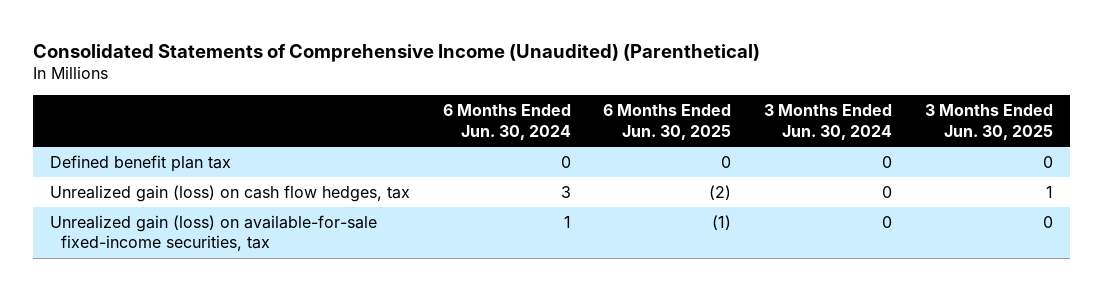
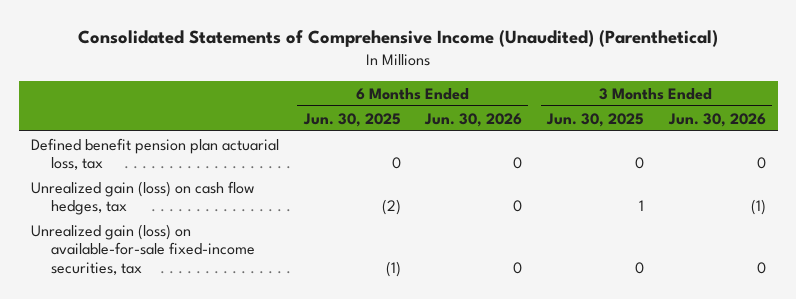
[442,104,571,140] 6 Months Ended Jun. 30, 2024 -> none
[764,104,893,140] 3 Months Ended Jun. 30, 2024 -> none
none -> [424,112,523,127] Jun. 30, 2026
none -> [667,112,766,127] Jun. 30, 2026
[49,155,231,173] Defined benefit plan tax -> [30,137,279,171] Defined benefit pension plan actuarial loss, tax

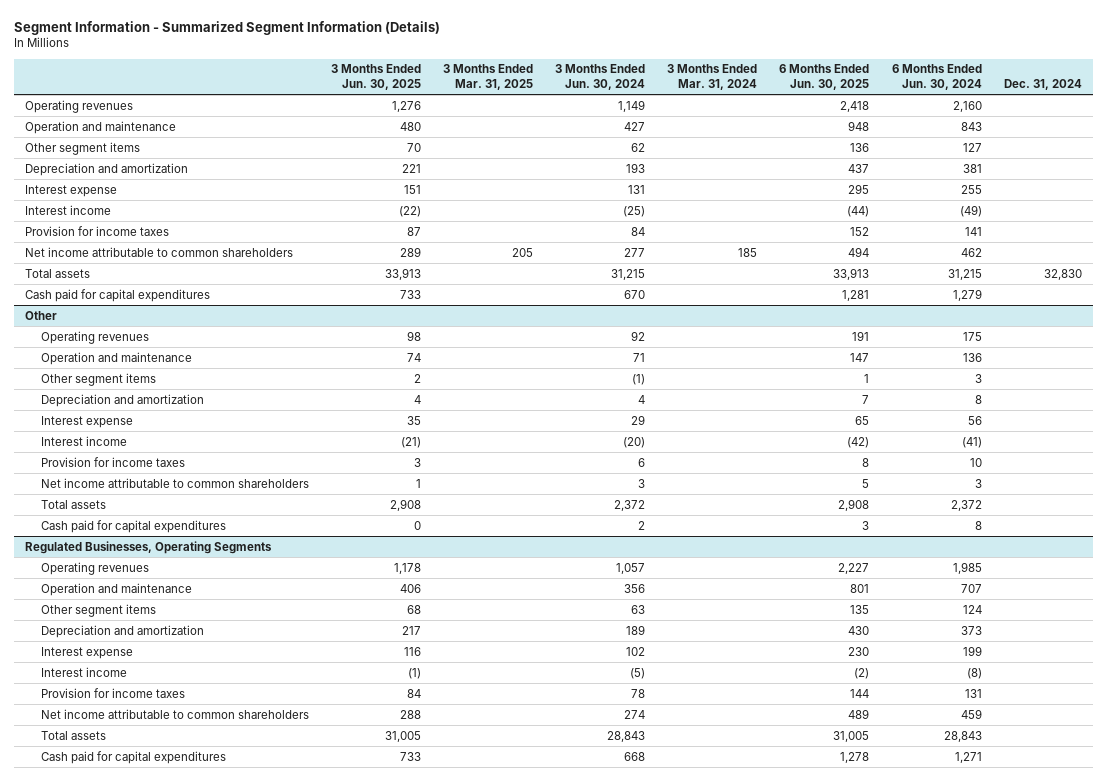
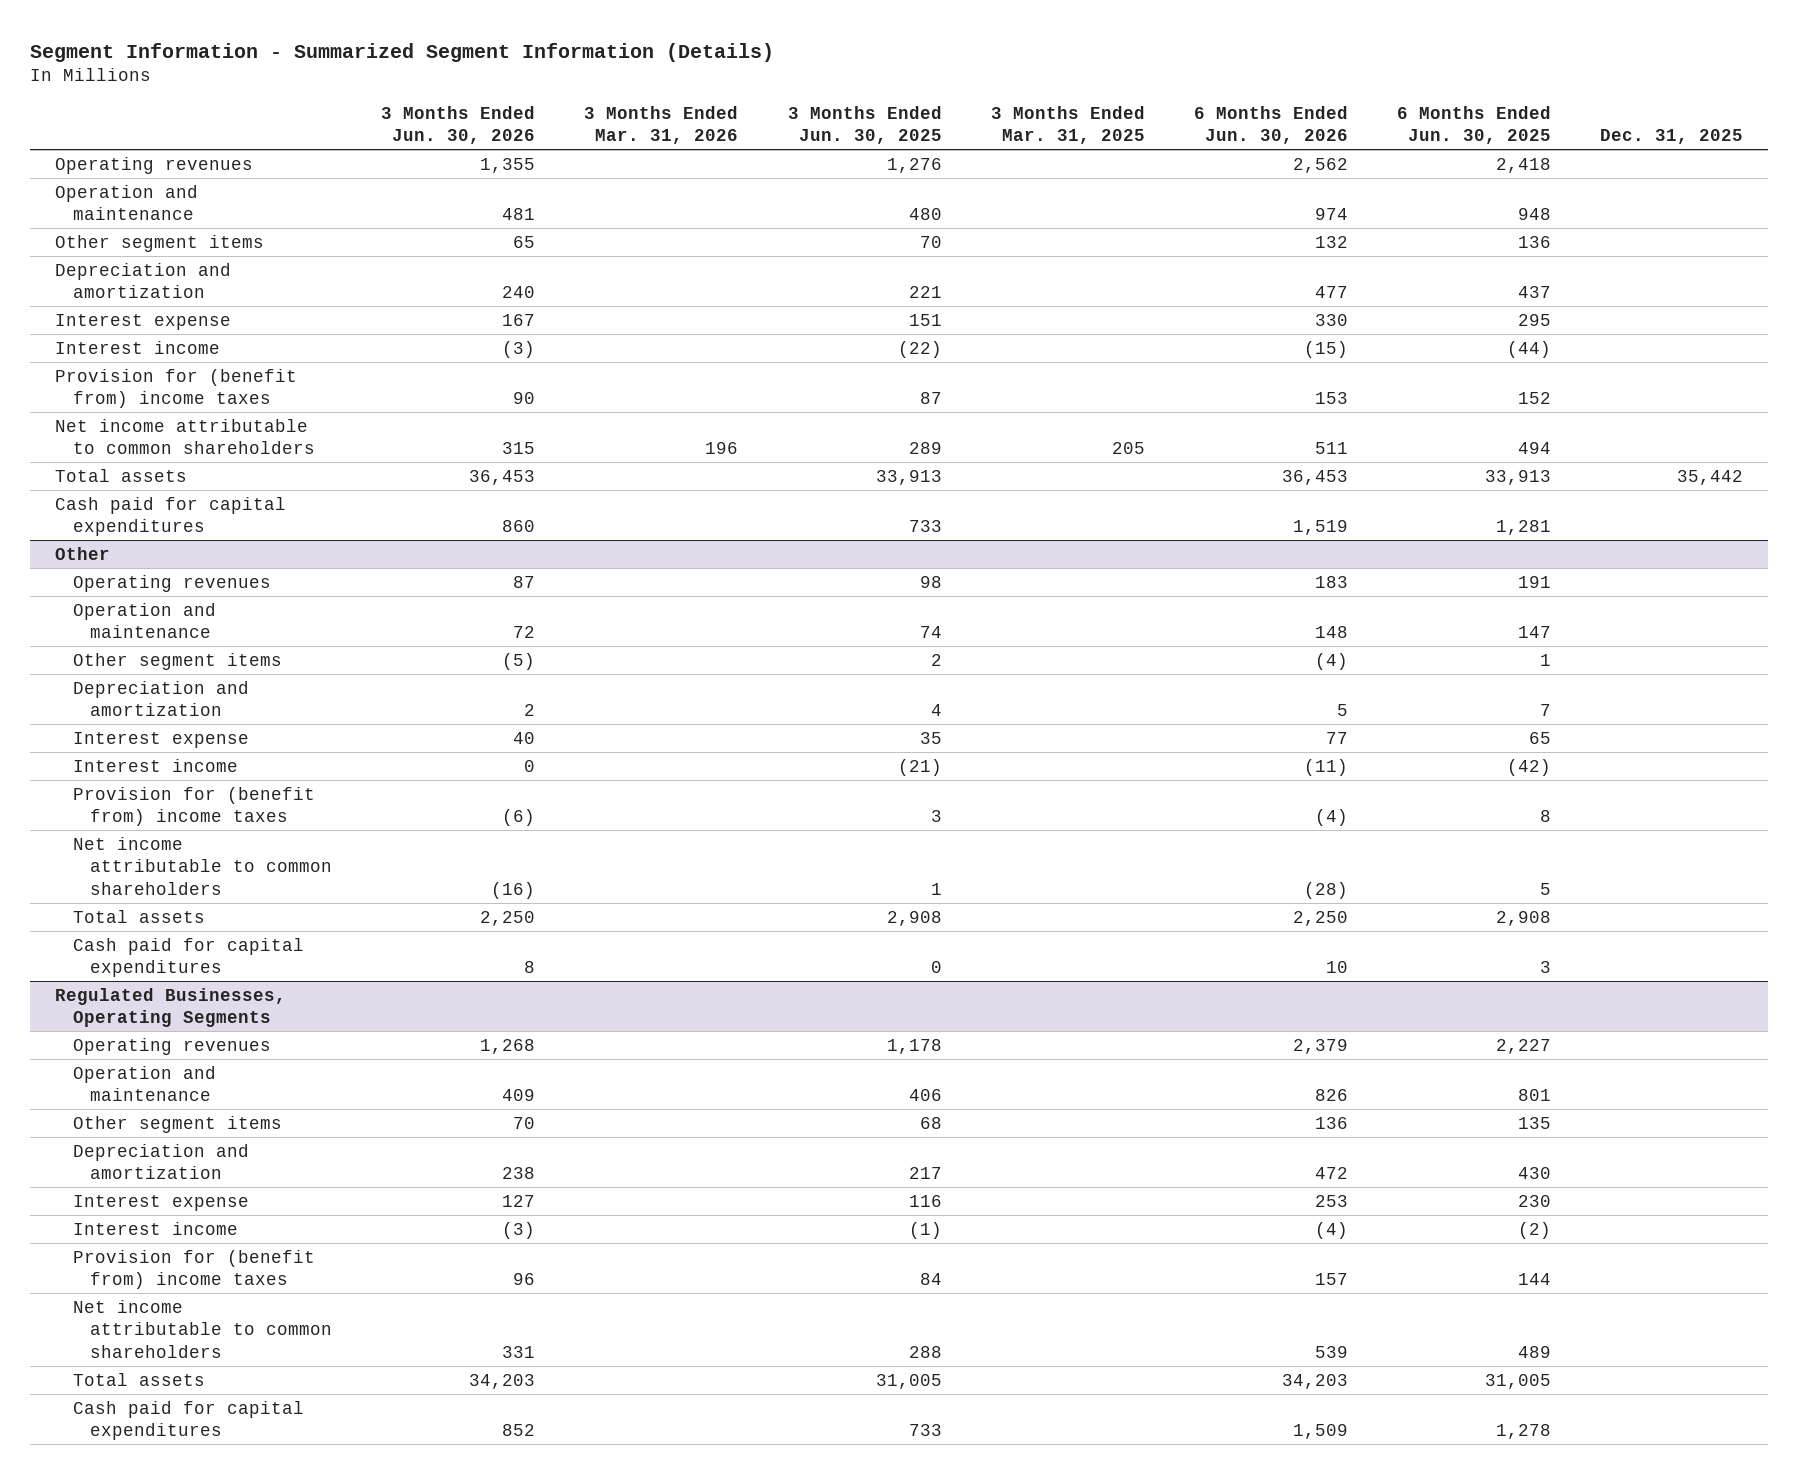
[555,64,646,90] 3 Months Ended Jun. 30, 2024 -> none
[667,64,758,90] 3 Months Ended Mar. 31, 2024 -> none
[891,64,982,90] 6 Months Ended Jun. 30, 2024 -> none
[1003,78,1082,90] Dec. 31, 2024 -> none
none -> [381,105,536,145] 3 Months Ended Jun. 30, 2026
none -> [584,105,739,145] 3 Months Ended Mar. 31, 2026
none -> [1193,105,1348,145] 6 Months Ended Jun. 30, 2026
none -> [1600,129,1744,145] Dec. 31, 2025
[25,225,170,236] Provision for income taxes -> [55,368,298,409] Provision for (benefit from) income taxes
[40,456,185,467] Provision for income taxes -> [72,786,315,827] Provision for (benefit from) income taxes
[40,687,185,698] Provision for income taxes -> [72,1249,315,1290] Provision for (benefit from) income taxes

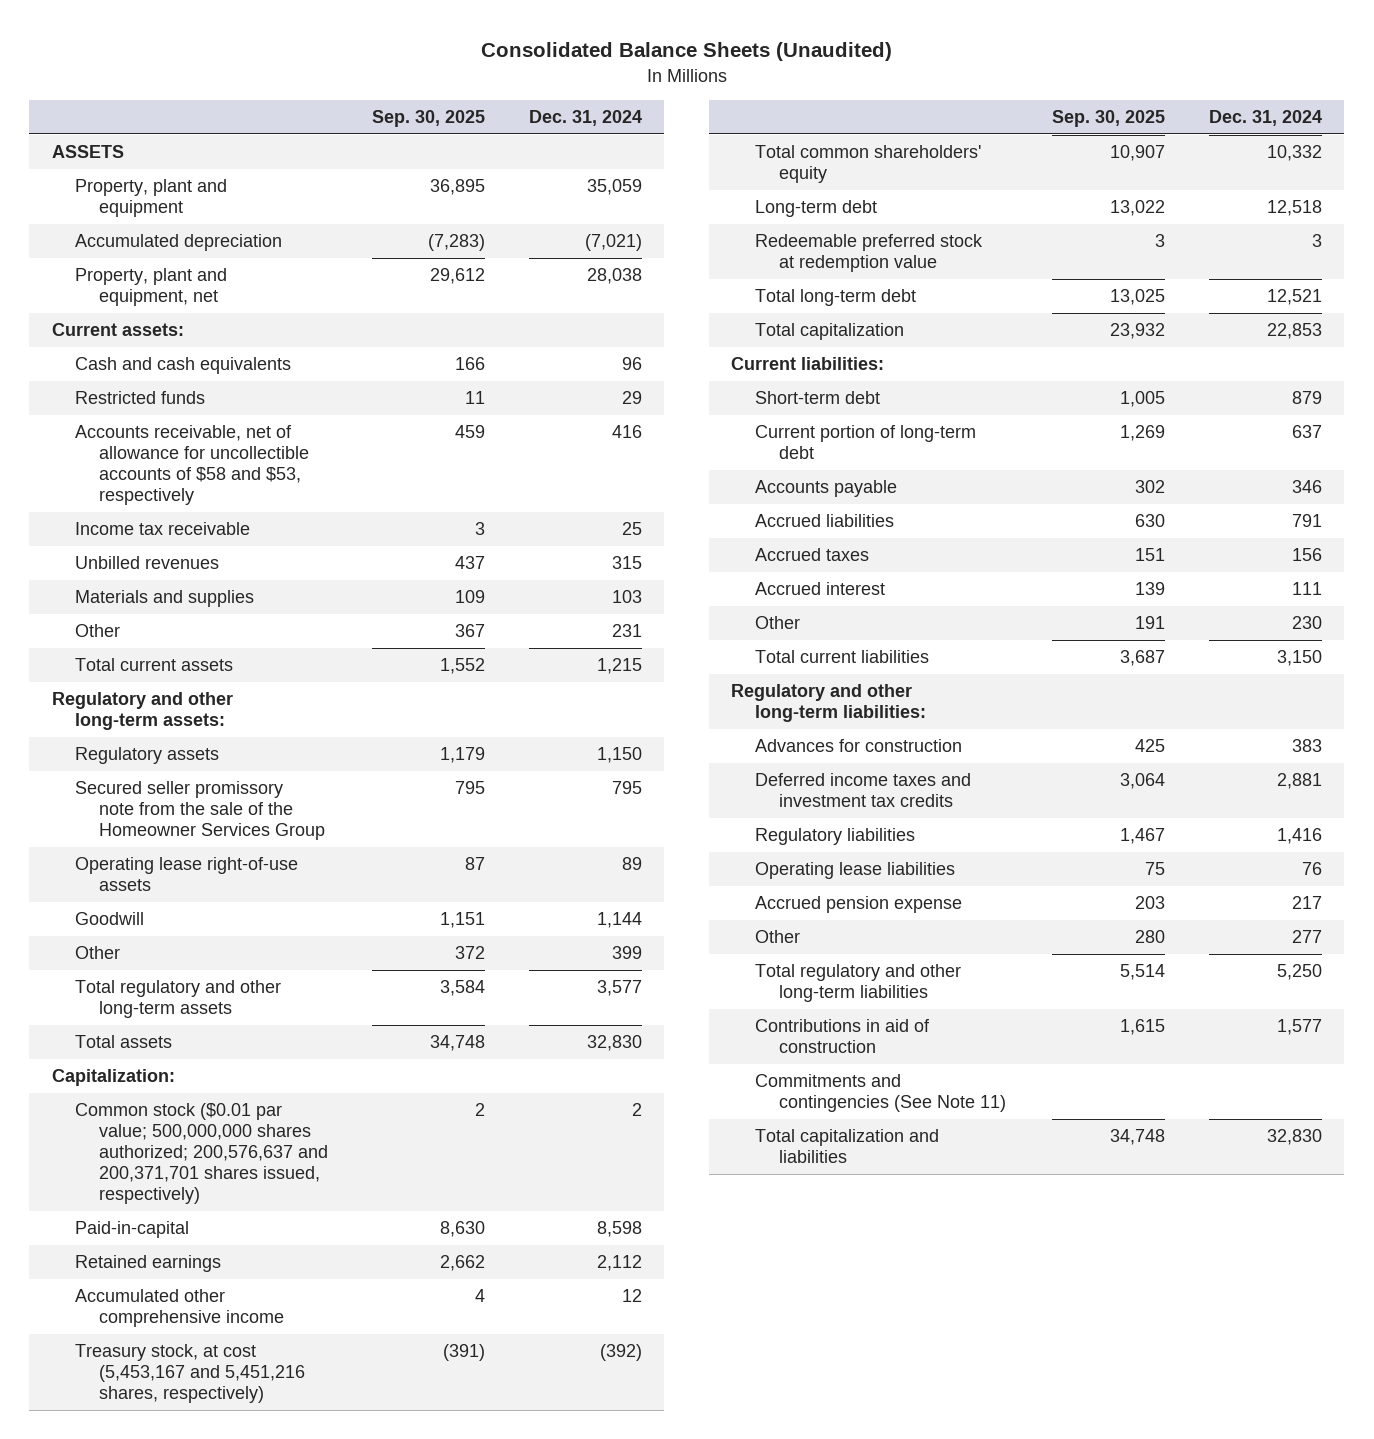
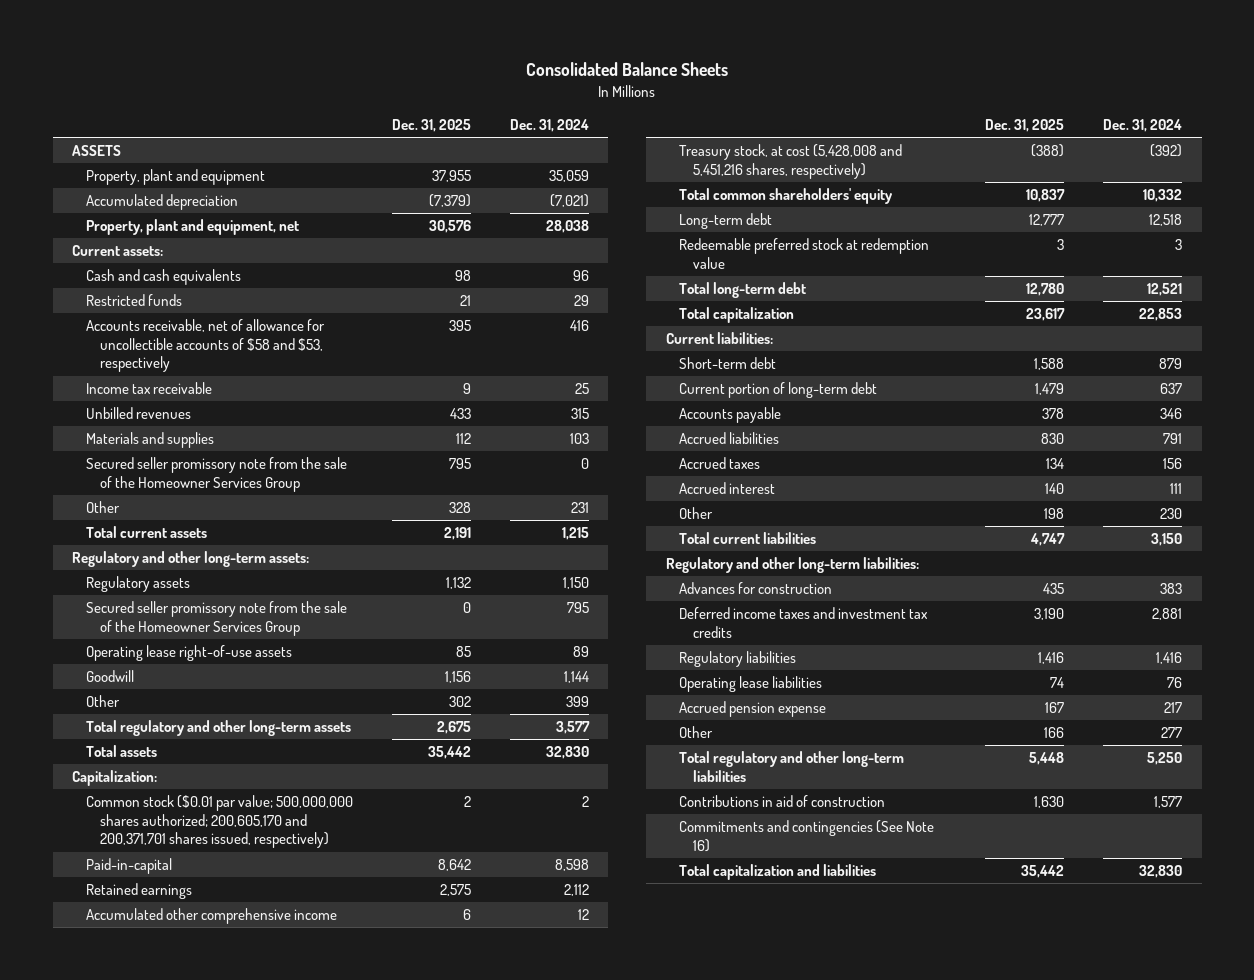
[480,42,892,62] Consolidated Balance Sheets (Unaudited) -> [526,62,729,77] Consolidated Balance Sheets
[371,109,485,127] Sep. 30, 2025 -> none
none -> [391,119,471,133] Dec. 31, 2025
none -> [85,457,347,492] Secured seller promissory note from the sale of the Homeowner Services Group
[75,1103,328,1205] Common stock ($0.01 par value; 500,000,000 shares authorized; 200,576,637 and 200,371,701 shares issued, respectively) -> [85,795,353,849] Common stock ($0.01 par value; 500,000,000 shares authorized; 200,605,170 and 200,371,701 shares issued, respectively)
[75,1344,305,1404] Treasury stock, at cost (5,453,167 and 5,451,216 shares, respectively) -> [679,144,903,179] Treasury stock, at cost (5,428,008 and 5,451,216 shares, respectively)
[754,1074,1006,1113] Commitments and contingencies (See Note 11) -> [679,820,935,852] Commitments and contingencies (See Note 16)

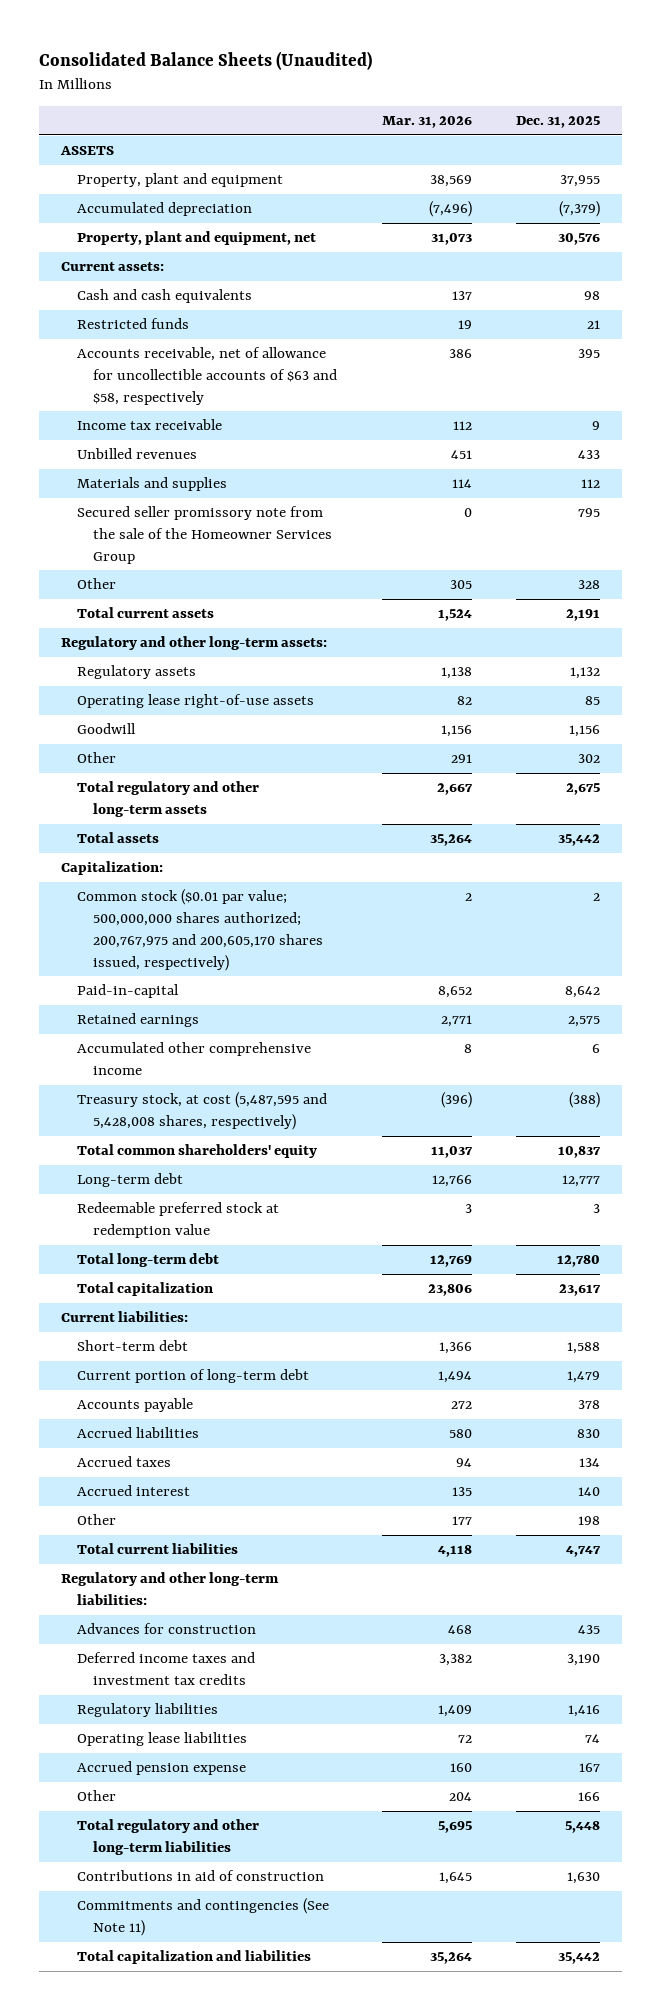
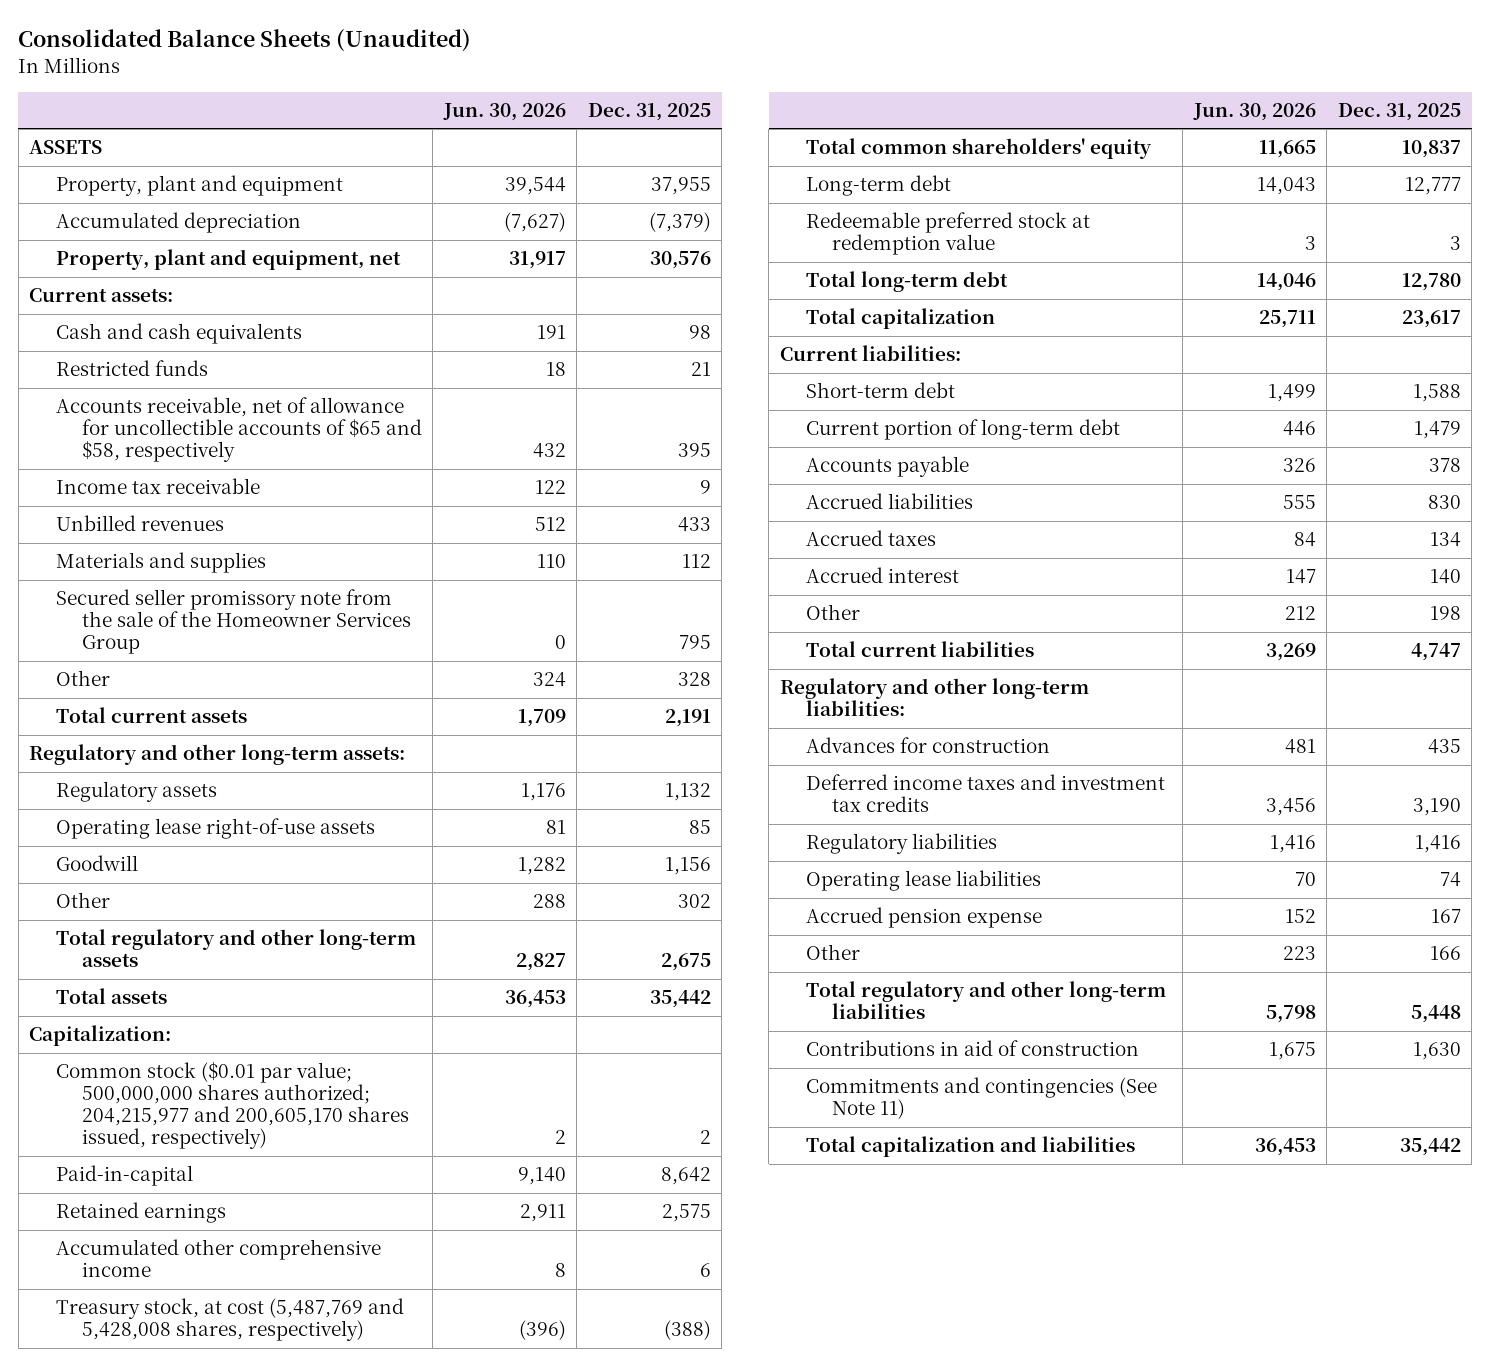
[381,116,472,129] Mar. 31, 2026 -> none
none -> [442,102,566,121] Jun. 30, 2026
[77,347,338,405] Accounts receivable, net of allowance for uncollectible accounts of $63 and $58, respectively -> [55,397,422,463] Accounts receivable, net of allowance for uncollectible accounts of $65 and $58, respectively
[77,889,324,971] Common stock ($0.01 par value; 500,000,000 shares authorized; 200,767,975 and 200,605,170 shares issued, respectively) -> [55,1062,409,1150] Common stock ($0.01 par value; 500,000,000 shares authorized; 204,215,977 and 200,605,170 shares issued, respectively)
[77,1092,328,1131] Treasury stock, at cost (5,487,595 and 5,428,008 shares, respectively) -> [55,1298,404,1342] Treasury stock, at cost (5,487,769 and 5,428,008 shares, respectively)

